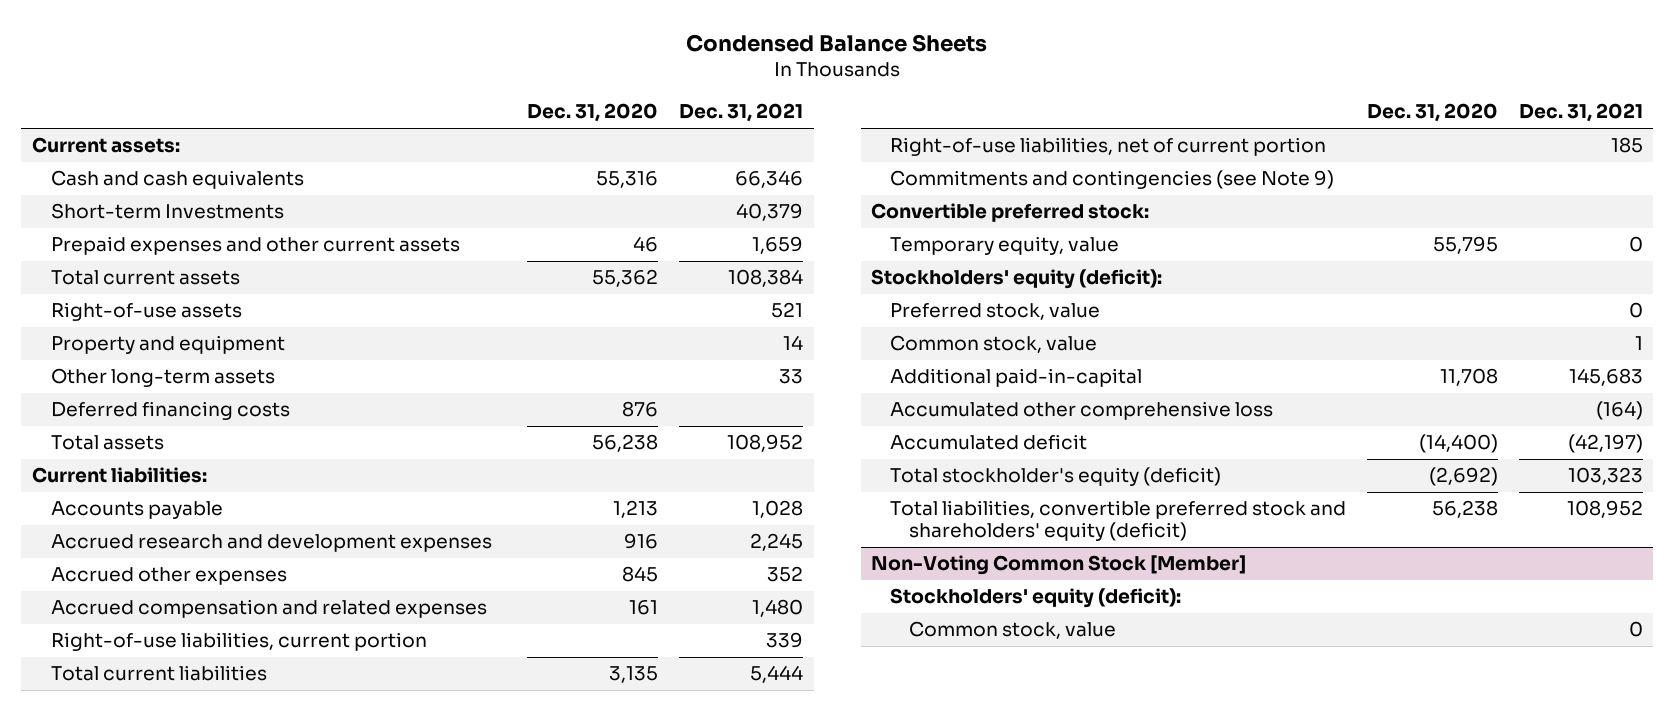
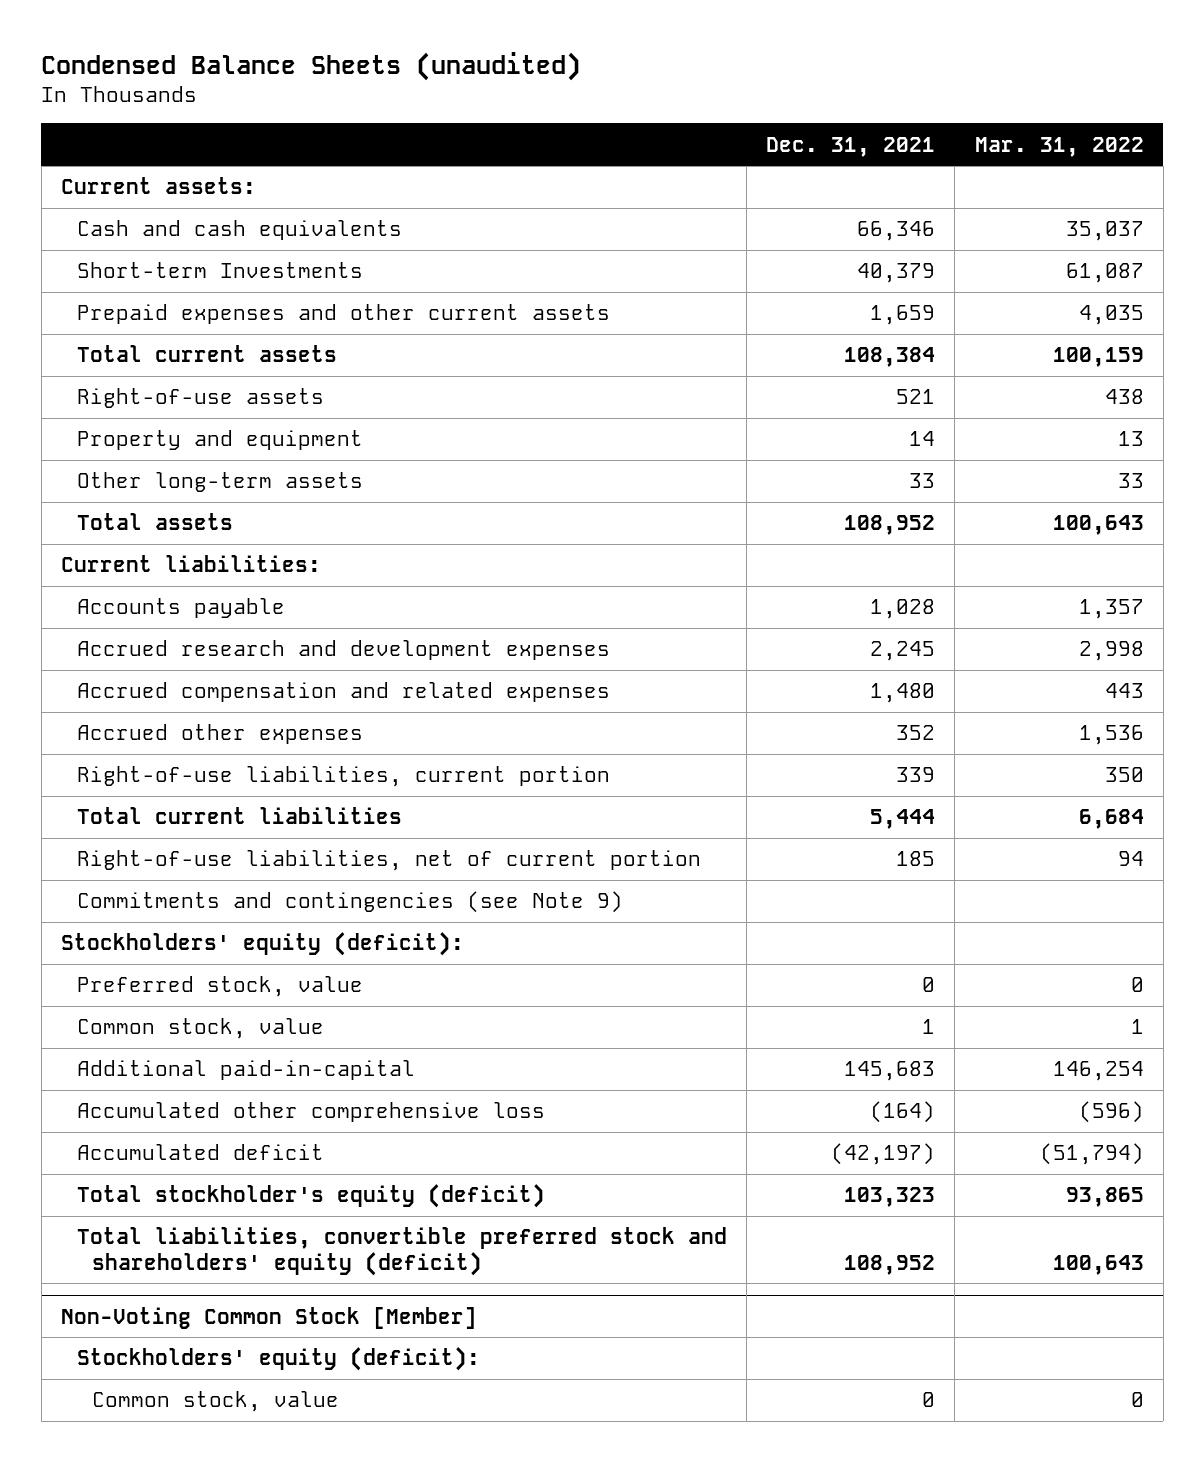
[686,33,988,52] Condensed Balance Sheets -> [41,51,582,81] Condensed Balance Sheets (unaudited)
[527,103,659,123] Dec. 31, 2020 -> none
none -> [974,136,1144,157] Mar. 31, 2022
[50,401,290,421] Deferred financing costs -> none
[50,567,287,586] Accrued other expenses -> [76,724,363,745] Accrued other expenses
[871,203,1150,223] Convertible preferred stock: -> none
[890,236,1120,256] Temporary equity, value -> none

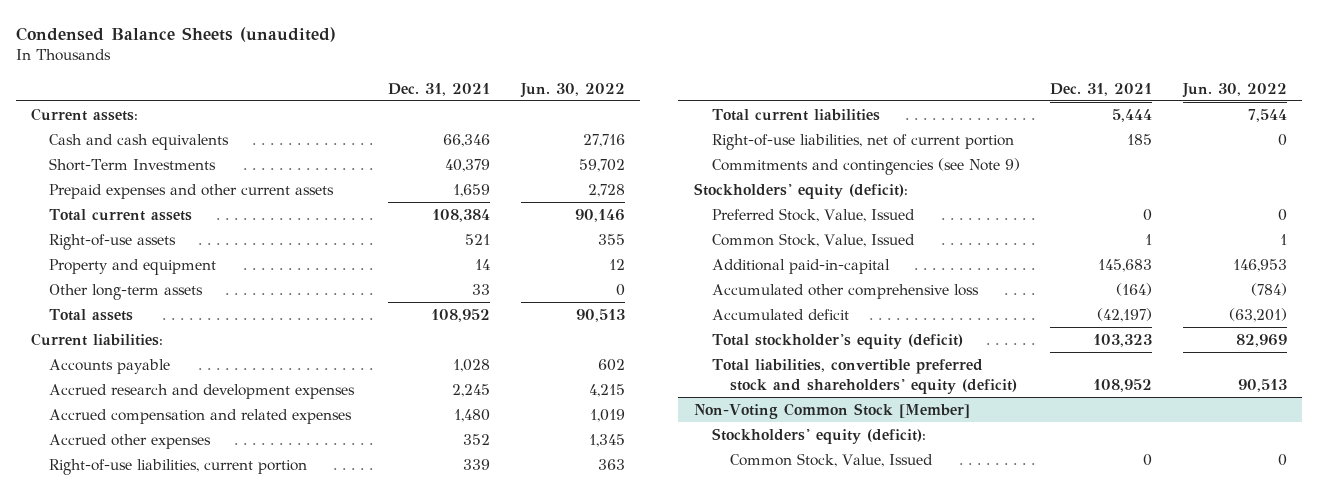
[974,136,1144,157] Mar. 31, 2022 -> none
none -> [519,82,625,98] Jun. 30, 2022
[76,262,363,279] Short-term Investments -> [49,157,217,171] Short-Term Investments
[76,976,363,998] Preferred stock, value -> [711,207,915,222] Preferred Stock, Value, Issued
[76,1018,324,1040] Common stock, value -> [711,232,915,247] Common Stock, Value, Issued
[92,1391,340,1413] Common stock, value -> [729,452,933,467] Common Stock, Value, Issued

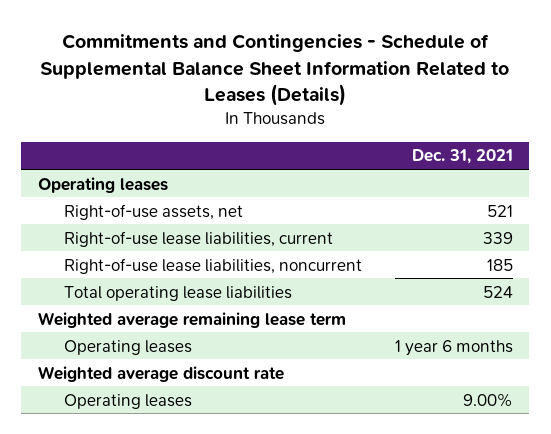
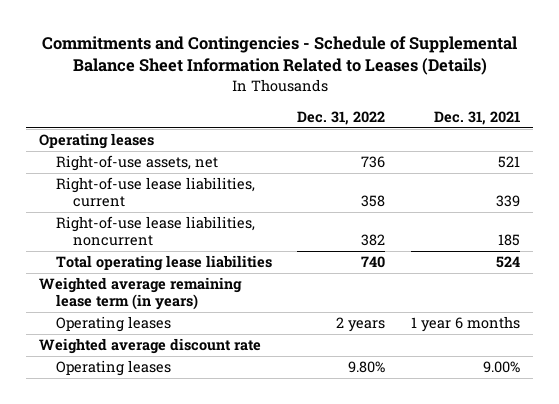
none -> [297,110,386,125] Dec. 31, 2022
[37,311,346,328] Weighted average remaining lease term -> [38,277,242,311] Weighted average remaining lease term (in years)

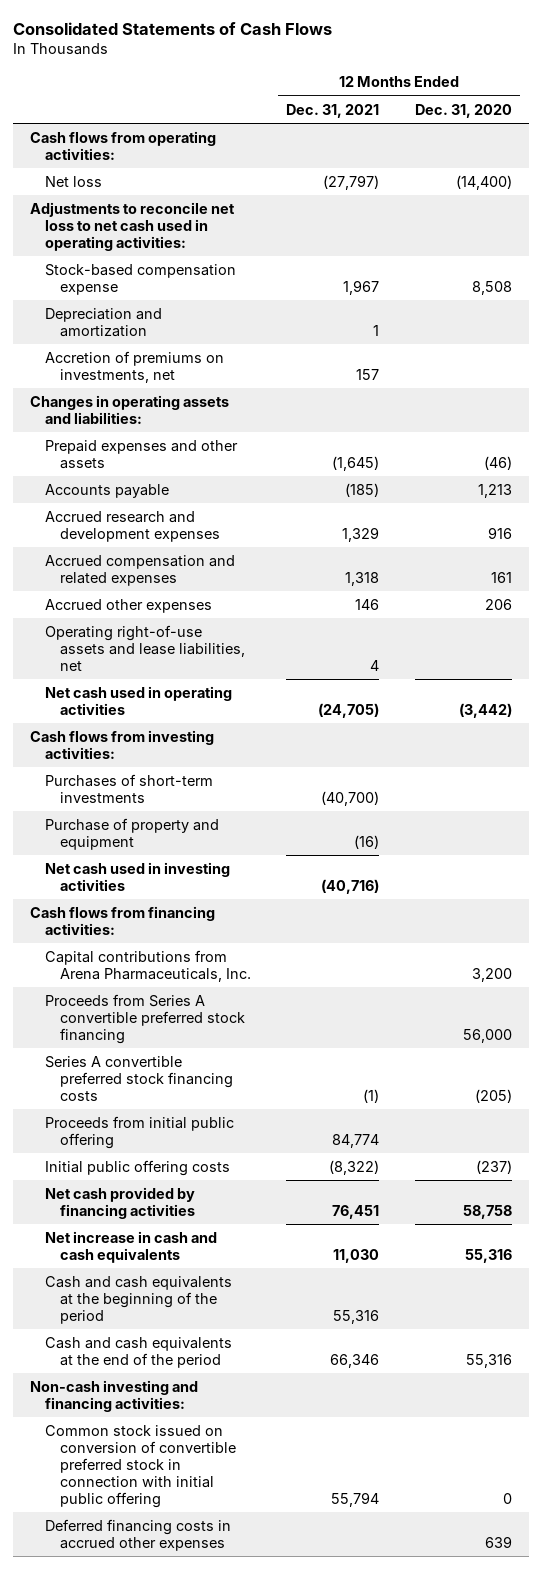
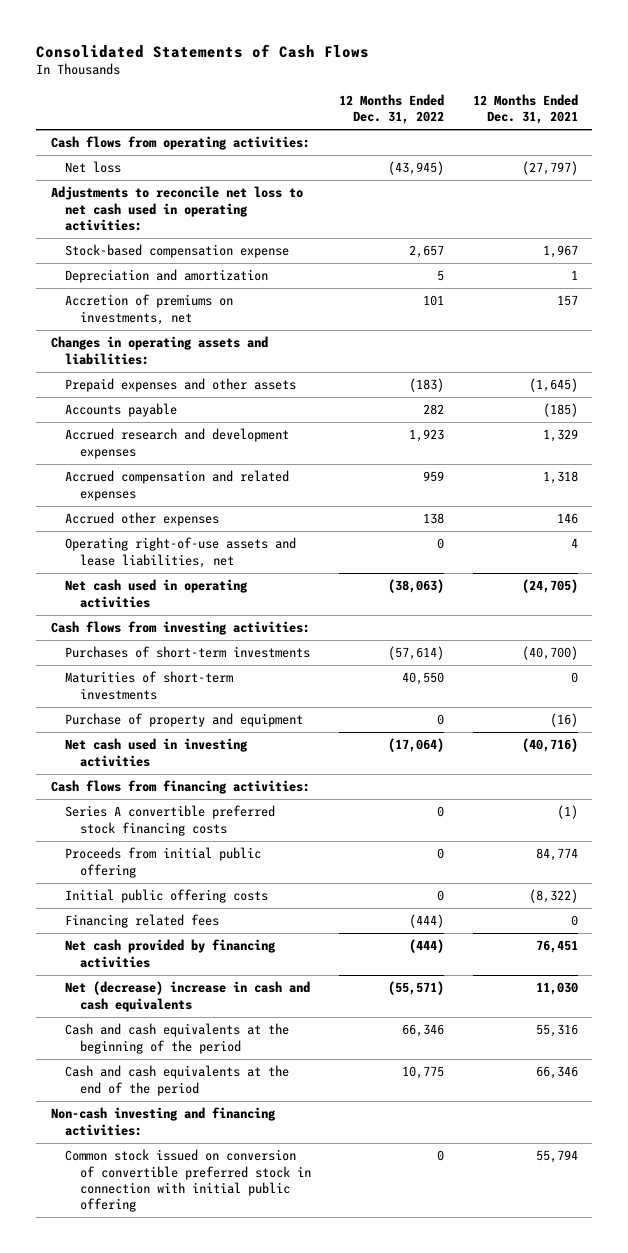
[414,103,512,118] Dec. 31, 2020 -> none
none -> [339,93,445,125] 12 Months Ended Dec. 31, 2022
none -> [65,671,234,700] Maturities of short-term investments
[45,949,252,982] Capital contributions from Arena Pharmaceuticals, Inc. -> none
[45,993,246,1044] Proceeds from Series A convertible preferred stock financing -> none
none -> [65,914,220,929] Financing related fees
[45,1230,218,1263] Net increase in cash and cash equivalents -> [65,981,311,1012] Net (decrease) increase in cash and cash equivalents
[45,1518,232,1551] Deferred financing costs in accrued other expenses -> none

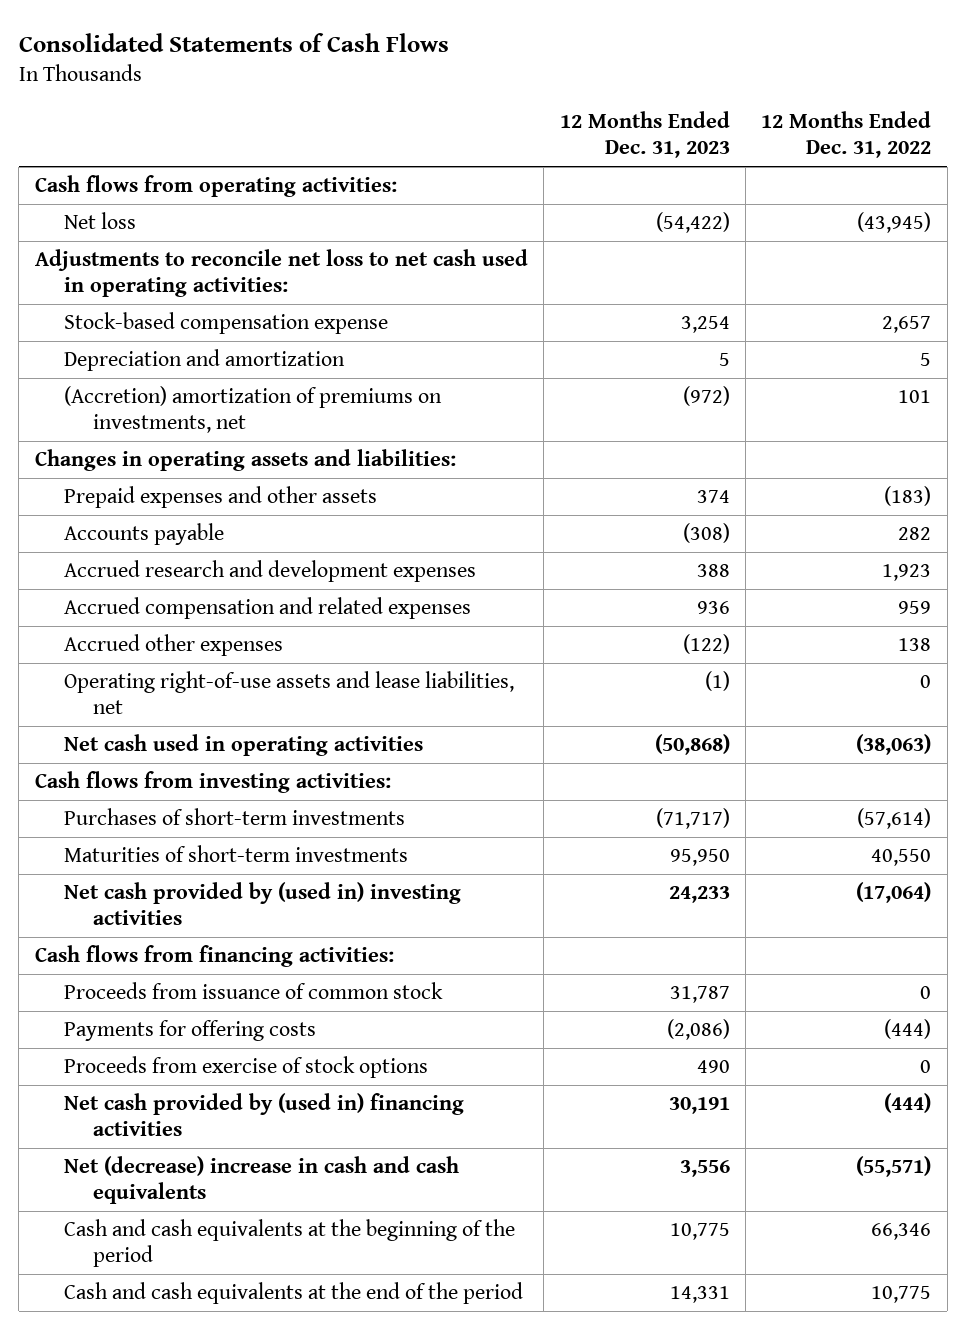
[472,93,578,125] 12 Months Ended Dec. 31, 2021 -> none
none -> [559,111,730,159] 12 Months Ended Dec. 31, 2023
[65,294,234,325] Accretion of premiums on investments, net -> [63,386,442,434] (Accretion) amortization of premiums on investments, net
[65,713,304,728] Purchase of property and equipment -> none
[65,738,249,767] Net cash used in investing activities -> [63,882,461,926] Net cash provided by (used in) investing activities
[65,805,276,836] Series A convertible preferred stock financing costs -> none
[65,847,262,878] Proceeds from initial public offering -> none
[65,889,269,904] Initial public offering costs -> none
none -> [63,982,443,1000] Proceeds from issuance of common stock
[65,914,220,929] Financing related fees -> [63,1020,316,1042] Payments for offering costs
none -> [63,1056,428,1079] Proceeds from exercise of stock options
[65,939,277,968] Net cash provided by financing activities -> [63,1093,464,1137] Net cash provided by (used in) financing activities
[50,1107,276,1136] Non-cash investing and financing activities: -> none
[65,1149,312,1213] Common stock issued on conversion of convertible preferred stock in connection with initial public offering -> none

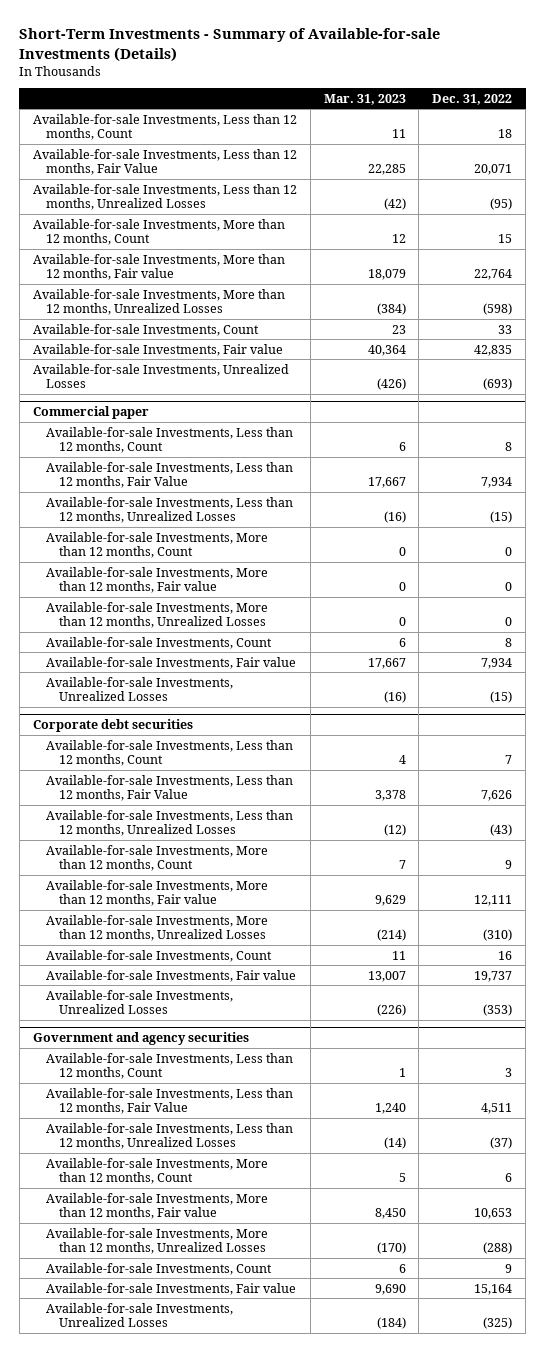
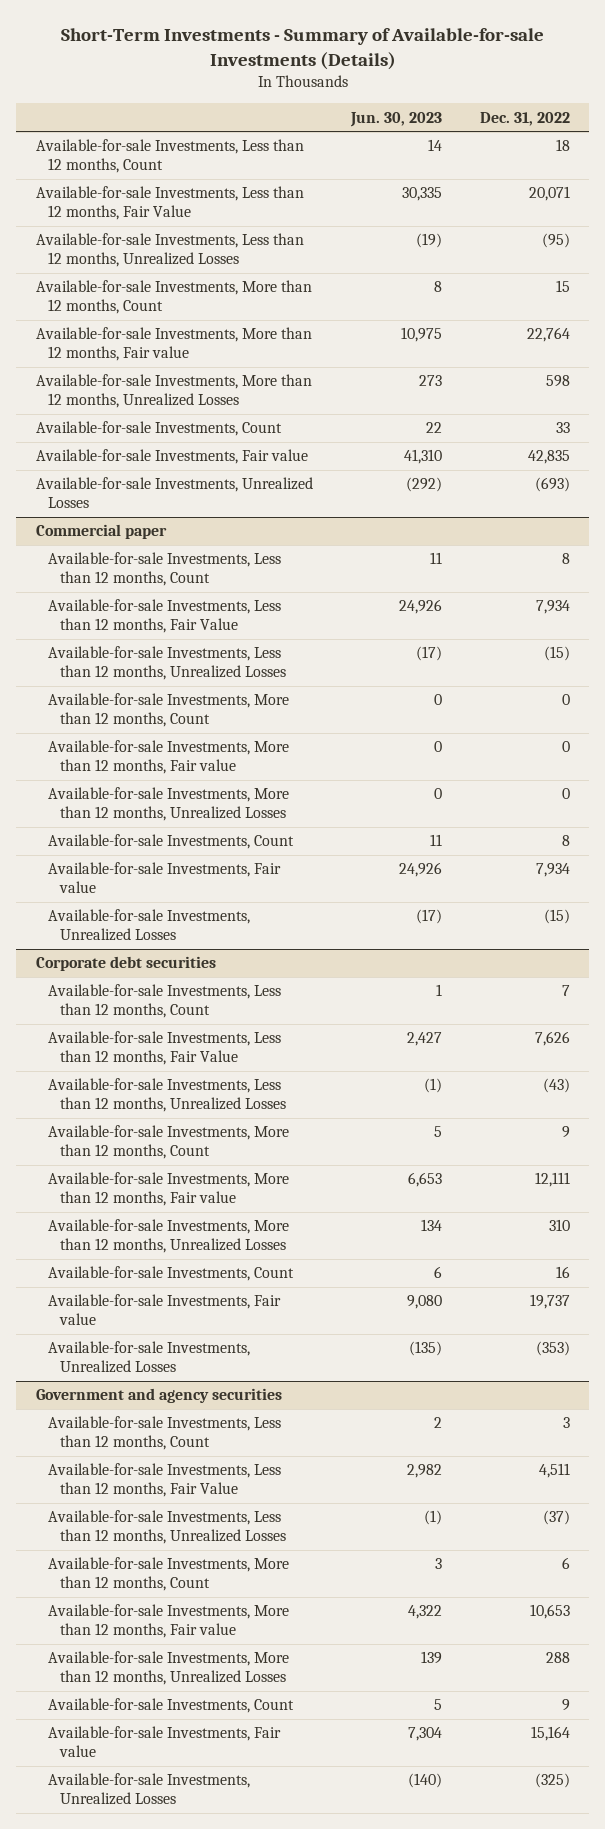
[323,93,406,105] Mar. 31, 2023 -> none
none -> [349,111,442,127] Jun. 30, 2023
[483,303,513,316] (598) -> [545,375,570,388] 598
[483,929,513,942] (310) -> [548,1219,570,1232] 310
[483,1242,513,1255] (288) -> [545,1652,570,1664] 288

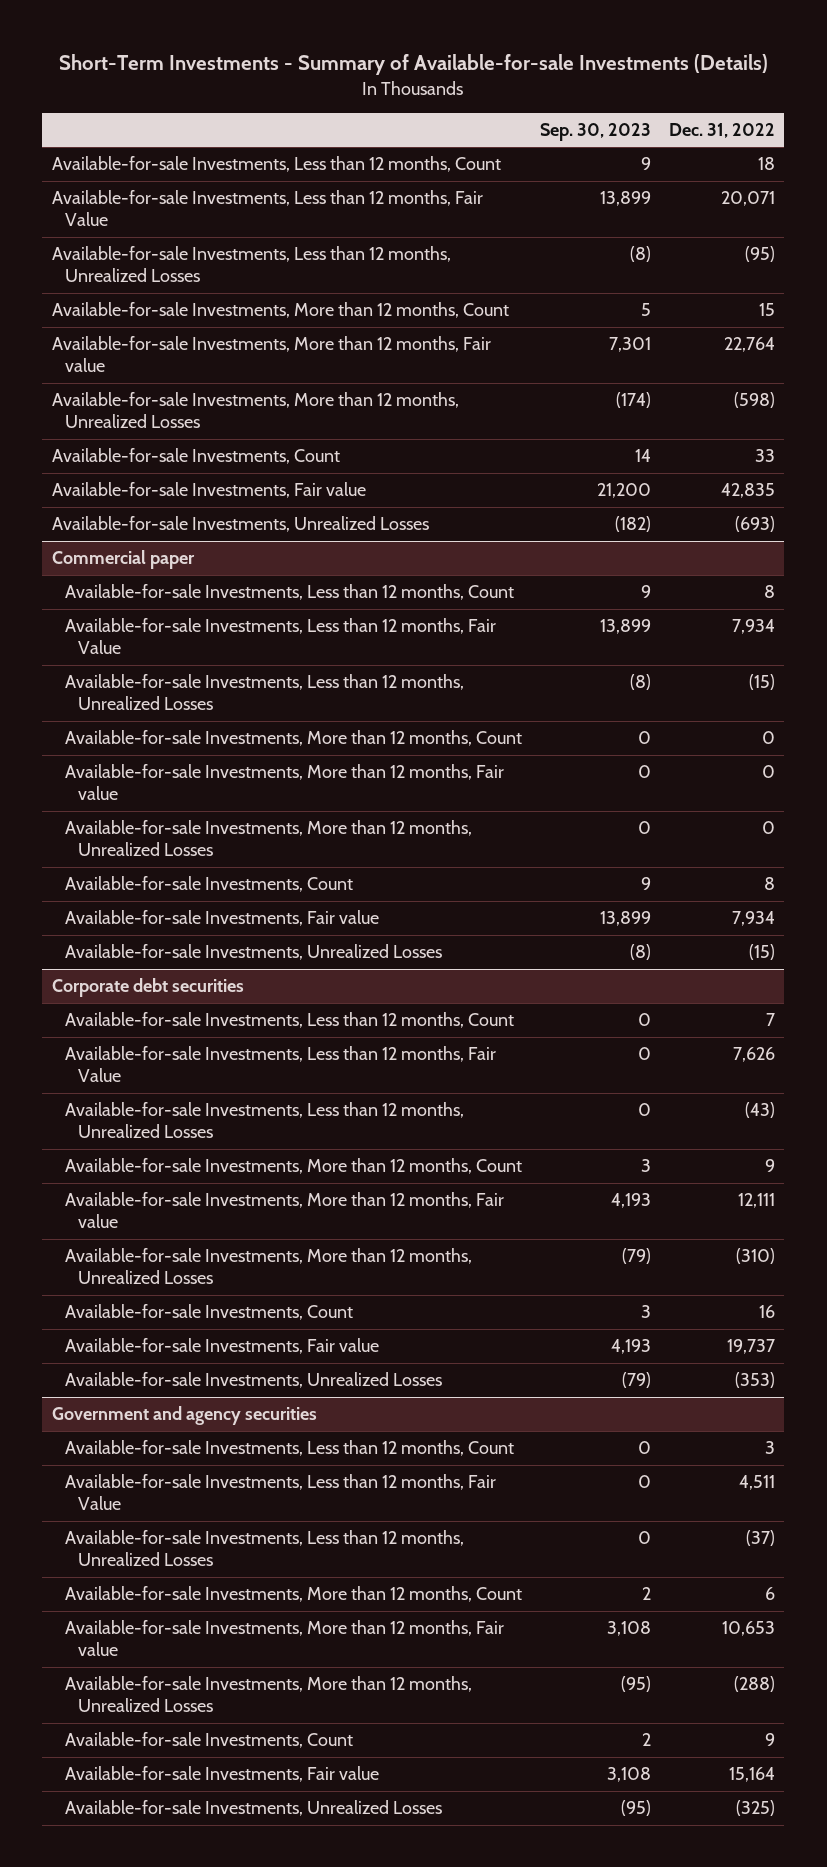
[349,111,442,127] Jun. 30, 2023 -> none
none -> [539,122,651,141] Sep. 30, 2023
[545,375,570,388] 598 -> [734,392,776,409] (598)
[548,1219,570,1232] 310 -> [736,1248,776,1265] (310)
[545,1652,570,1664] 288 -> [734,1676,776,1693] (288)

